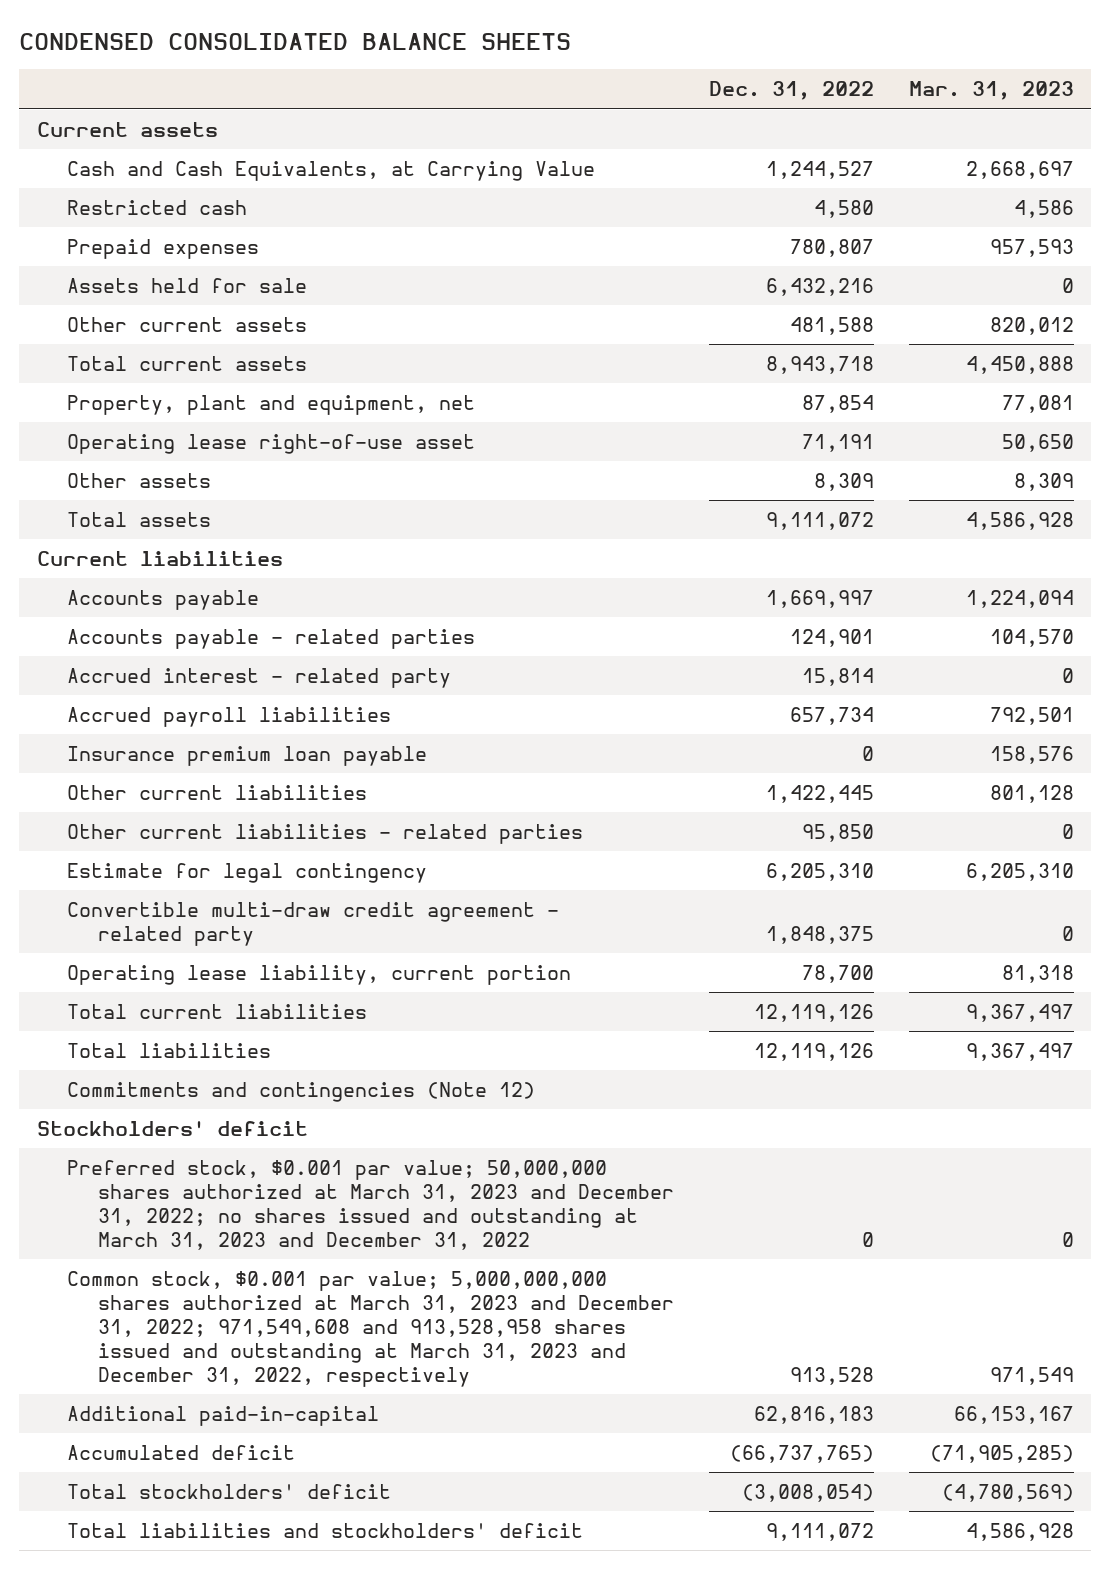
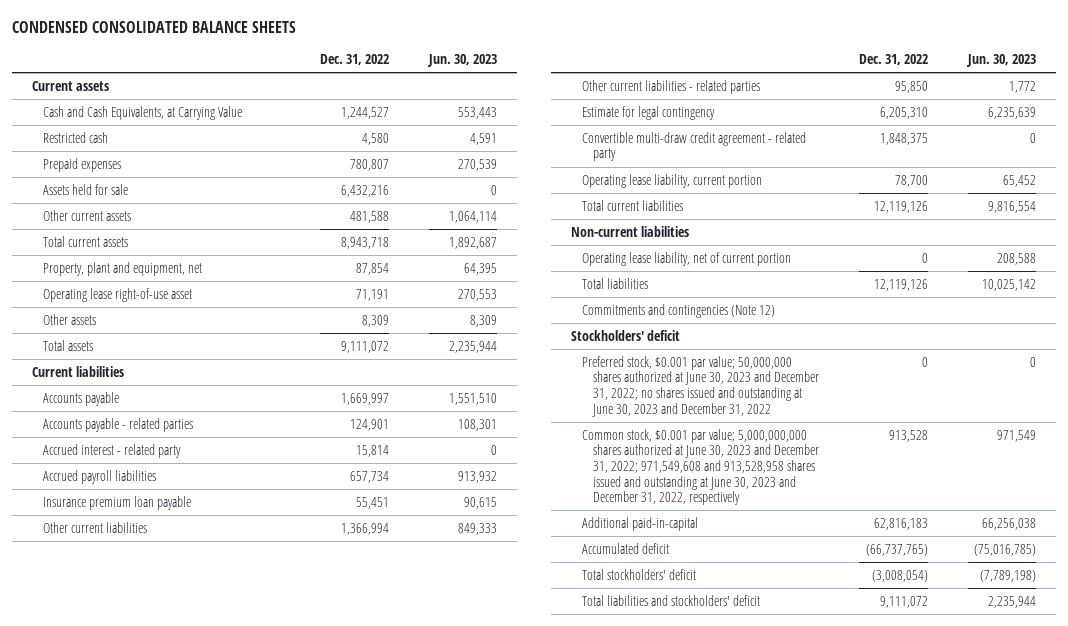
[908,81,1074,101] Mar. 31, 2023 -> none
none -> [427,54,498,68] Jun. 30, 2023
[861,746,874,762] 0 -> [356,496,390,509] 55,451
[765,785,874,804] 1,422,445 -> [341,522,390,535] 1,366,994
none -> [570,225,689,237] Non-current liabilities
none -> [581,251,791,266] Operating lease liability, net of current portion
[67,1160,674,1251] Preferred stock, $0.001 par value; 50,000,000 shares authorized at March 31, 2023 and December 31, 2022; no shares issued and outstanding at March 31, 2023 and December 31, 2022 -> [581,355,819,417] Preferred stock, $0.001 par value; 50,000,000 shares authorized at June 30, 2023 and December 31, 2022; no shares issued and outstanding at June 30, 2023 and December 31, 2022
[67,1271,674,1388] Common stock, $0.001 par value; 5,000,000,000 shares authorized at March 31, 2023 and December 31, 2022; 971,549,608 and 913,528,958 shares issued and outstanding at March 31, 2023 and December 31, 2022, respectively -> [581,428,819,506] Common stock, $0.001 par value; 5,000,000,000 shares authorized at June 30, 2023 and December 31, 2022; 971,549,608 and 913,528,958 shares issued and outstanding at June 30, 2023 and December 31, 2022, respectively

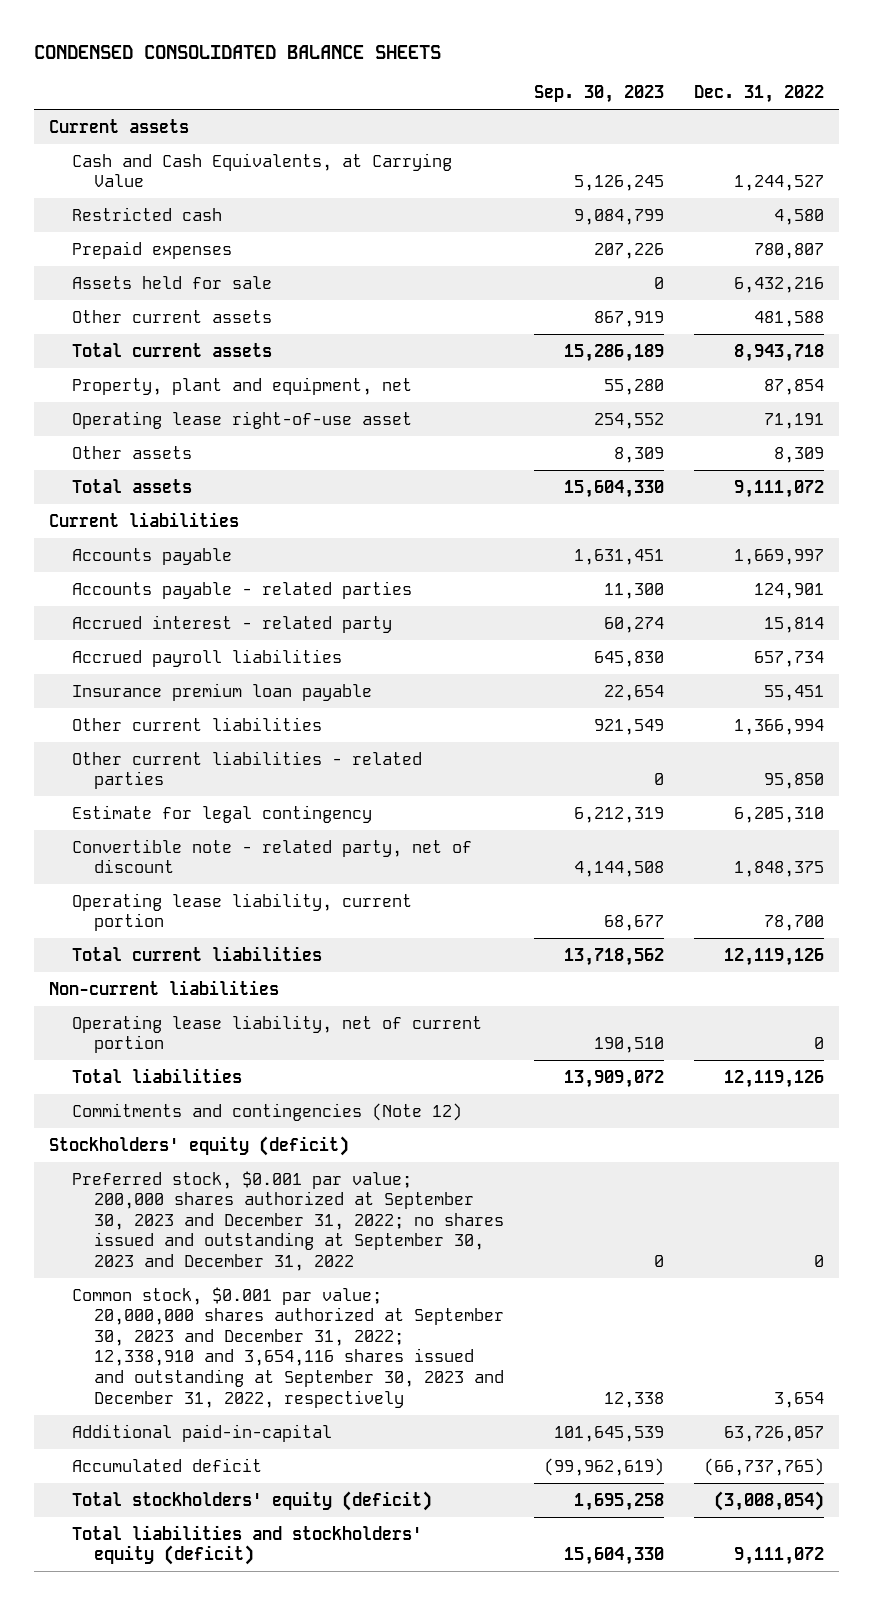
[427,54,498,68] Jun. 30, 2023 -> none
none -> [534,85,665,104] Sep. 30, 2023
[581,131,806,162] Convertible multi-draw credit agreement - related party -> [71,838,472,874] Convertible note - related party, net of discount
[570,329,680,341] Stockholders' deficit -> [48,1135,349,1156] Stockholders' equity (deficit)
[581,355,819,417] Preferred stock, $0.001 par value; 50,000,000 shares authorized at June 30, 2023 and December 31, 2022; no shares issued and outstanding at June 30, 2023 and December 31, 2022 -> [71,1170,505,1272] Preferred stock, $0.001 par value; 200,000 shares authorized at September 30, 2023 and December 31, 2022; no shares issued and outstanding at September 30, 2023 and December 31, 2022
[581,428,819,506] Common stock, $0.001 par value; 5,000,000,000 shares authorized at June 30, 2023 and December 31, 2022; 971,549,608 and 913,528,958 shares issued and outstanding at June 30, 2023 and December 31, 2022, respectively -> [71,1286,505,1408] Common stock, $0.001 par value; 20,000,000 shares authorized at September 30, 2023 and December 31, 2022; 12,338,910 and 3,654,116 shares issued and outstanding at September 30, 2023 and December 31, 2022, respectively
[888,429,928,442] 913,528 -> [774,1391,825,1408] 3,654
[873,517,928,530] 62,816,183 -> [724,1425,825,1442] 63,726,057
[581,568,696,580] Total stockholders' deficit -> [71,1490,432,1511] Total stockholders' equity (deficit)
[581,594,760,606] Total liabilities and stockholders' deficit -> [71,1524,422,1566] Total liabilities and stockholders' equity (deficit)

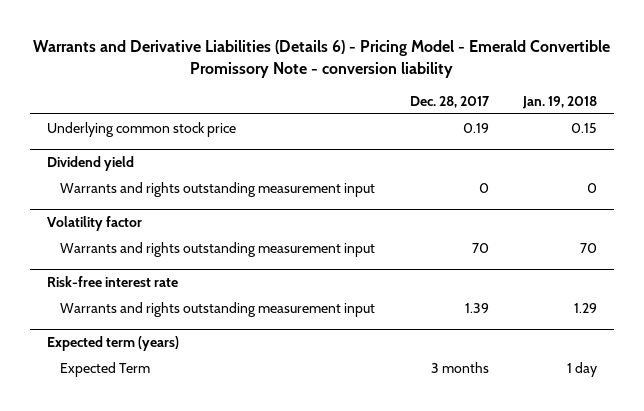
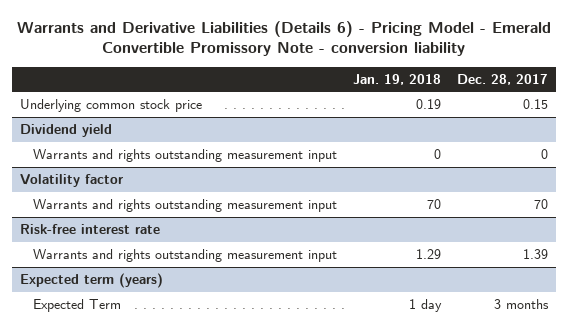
[462,122,489,133] 0.19 -> [522,99,548,110] 0.15
[571,122,598,133] 0.15 -> [415,99,441,110] 0.19

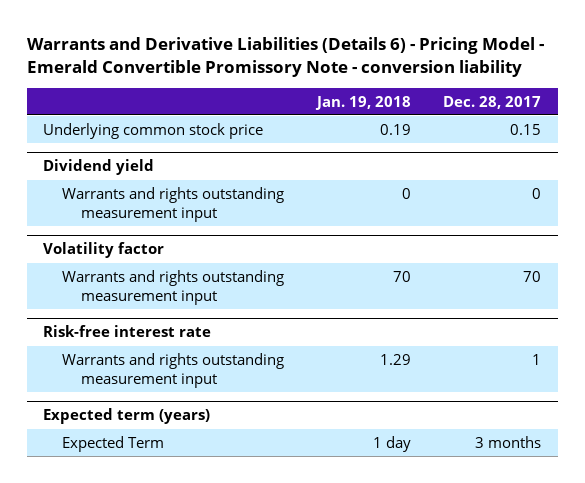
[522,249,548,260] 1.39 -> [532,353,542,365] 1

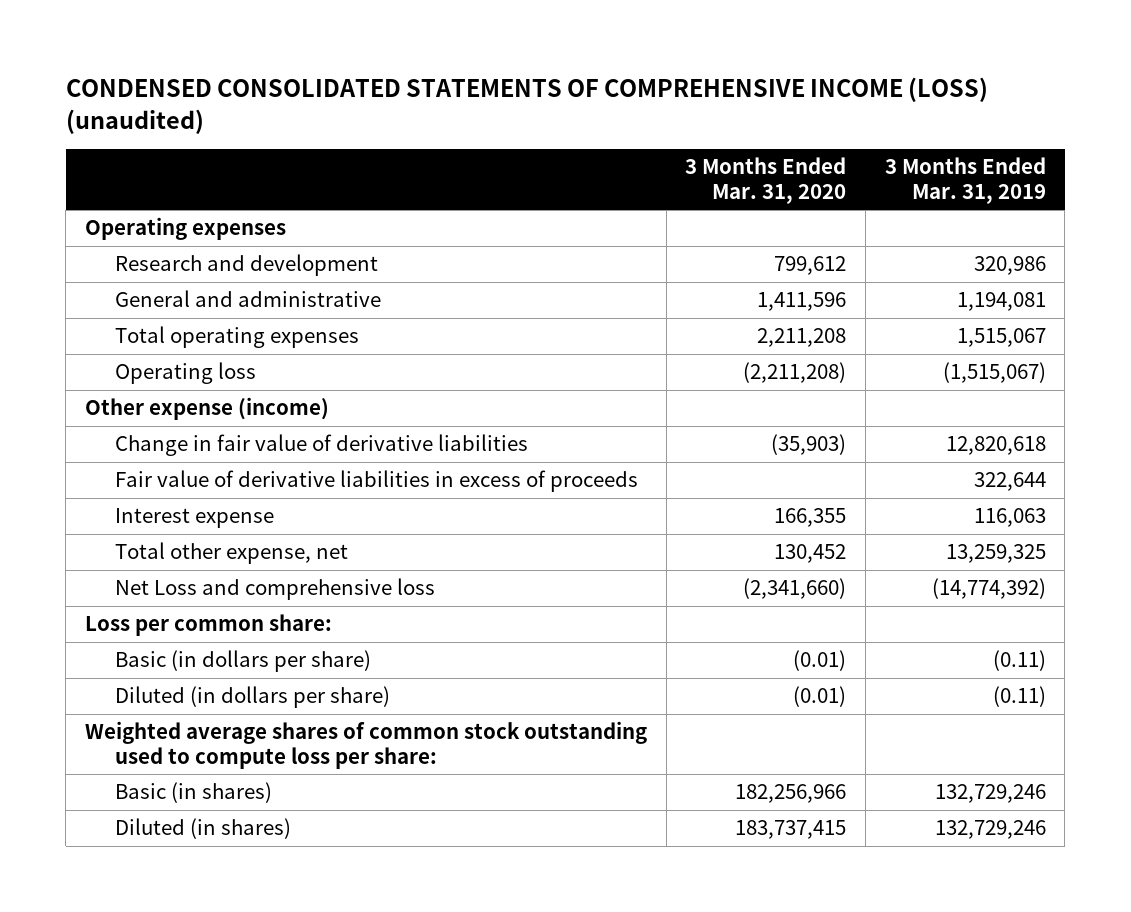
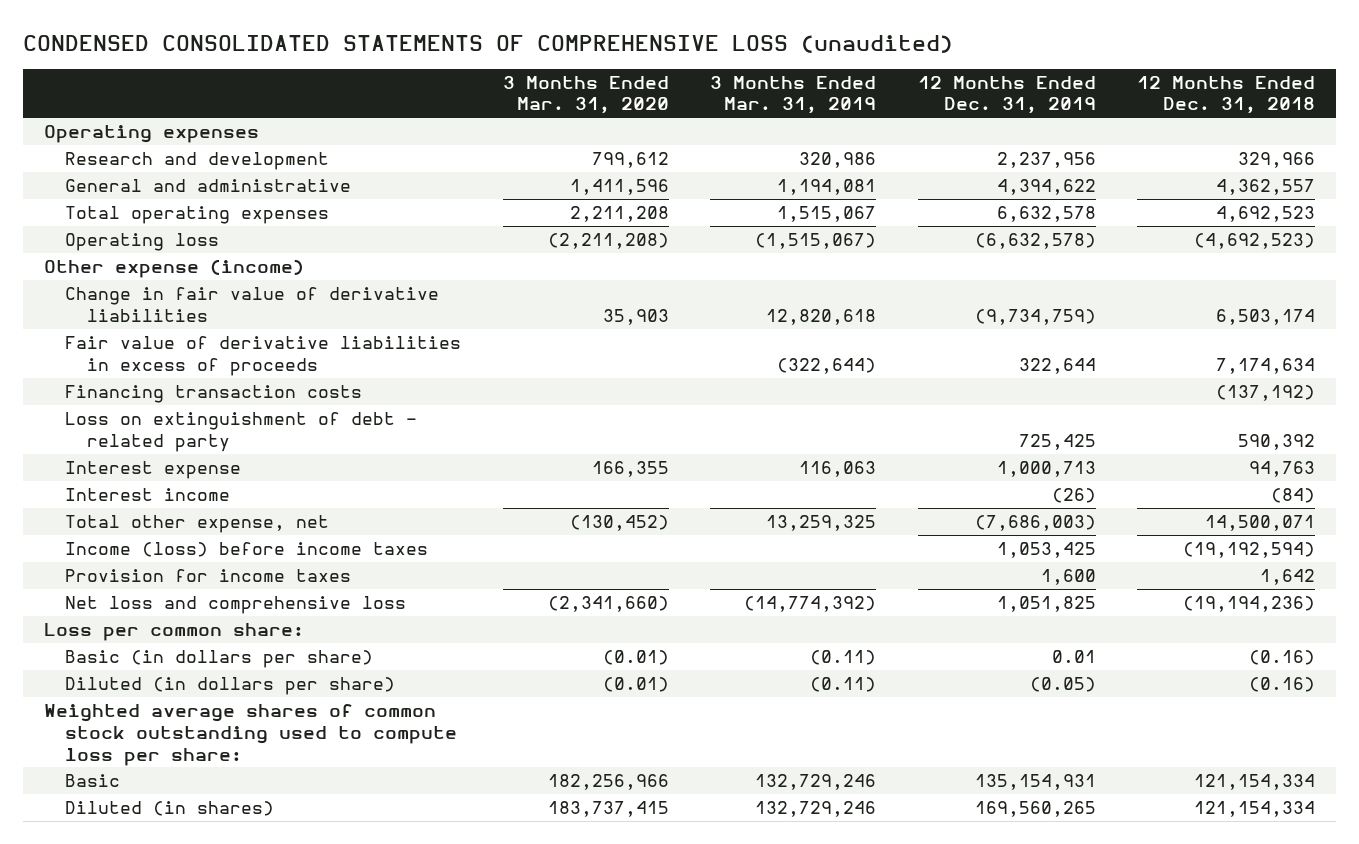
[65,77,988,134] CONDENSED CONSOLIDATED STATEMENTS OF COMPREHENSIVE INCOME (LOSS) (unaudited) -> [23,34,954,53] CONDENSED CONSOLIDATED STATEMENTS OF COMPREHENSIVE LOSS (unaudited)
none -> [917,75,1096,115] 12 Months Ended Dec. 31, 2019
none -> [1136,75,1315,115] 12 Months Ended Dec. 31, 2018
[771,434,847,456] (35,903) -> [602,308,669,325] 35,903
[973,472,1046,492] 322,644 -> [777,357,877,374] (322,644)
none -> [65,385,363,404] Financing transaction costs
none -> [65,412,418,452] Loss on extinguishment of debt - related party
none -> [65,488,231,502] Interest income
[774,544,847,564] 130,452 -> [569,515,669,532] (130,452)
none -> [65,542,429,558] Income (loss) before income taxes
none -> [65,569,352,583] Provision for income taxes
[114,578,435,601] Net Loss and comprehensive loss -> [65,596,407,615] Net loss and comprehensive loss
[114,782,272,804] Basic (in shares) -> [65,774,121,788] Basic

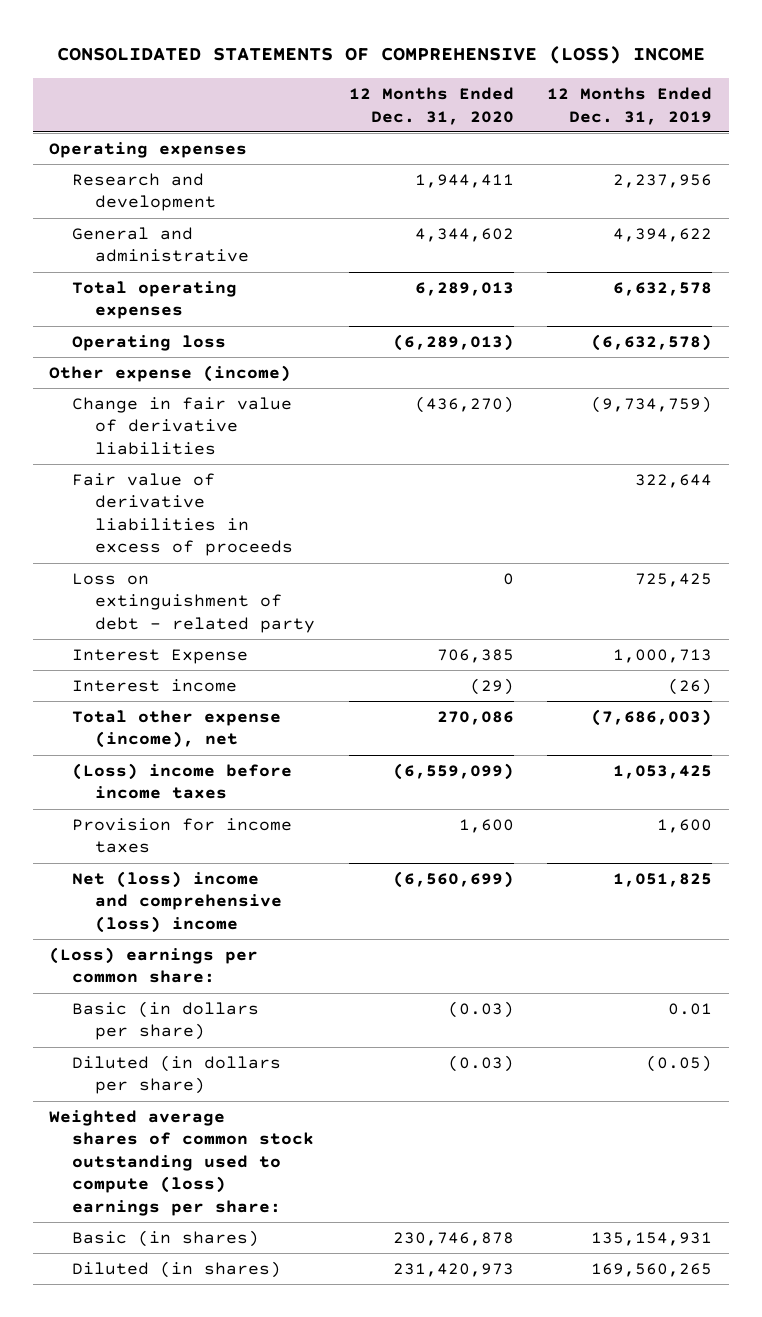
[23,34,954,53] CONDENSED CONSOLIDATED STATEMENTS OF COMPREHENSIVE LOSS (unaudited) -> [56,46,705,65] CONSOLIDATED STATEMENTS OF COMPREHENSIVE (LOSS) INCOME
[502,75,669,115] 3 Months Ended Mar. 31, 2020 -> none
[710,75,877,115] 3 Months Ended Mar. 31, 2019 -> none
[1136,75,1315,115] 12 Months Ended Dec. 31, 2018 -> none
none -> [348,87,514,125] 12 Months Ended Dec. 31, 2020
[65,385,363,404] Financing transaction costs -> none
[65,461,242,480] Interest expense -> [72,648,249,664] Interest Expense
[65,515,330,534] Total other expense, net -> [72,709,282,749] Total other expense (income), net
[65,542,429,558] Income (loss) before income taxes -> [72,762,293,800] (Loss) income before income taxes
[65,596,407,615] Net loss and comprehensive loss -> [72,870,282,933] Net (loss) income and comprehensive (loss) income
[43,623,304,642] Loss per common share: -> [49,946,259,984] (Loss) earnings per common share:
[43,704,458,766] Weighted average shares of common stock outstanding used to compute loss per share: -> [49,1109,315,1216] Weighted average shares of common stock outstanding used to compute (loss) earnings per share:
[65,774,121,788] Basic -> [72,1229,260,1247] Basic (in shares)

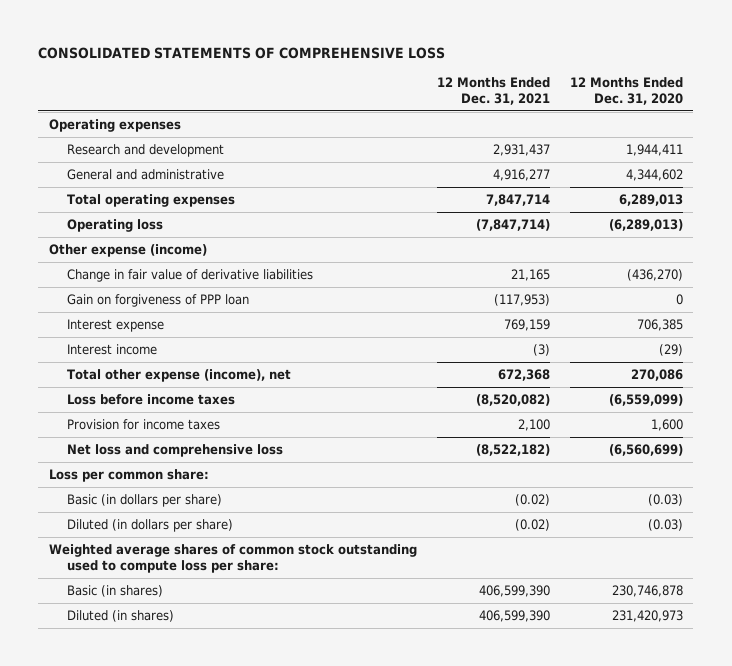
[56,46,705,65] CONSOLIDATED STATEMENTS OF COMPREHENSIVE (LOSS) INCOME -> [38,46,446,59] CONSOLIDATED STATEMENTS OF COMPREHENSIVE LOSS
[547,87,713,125] 12 Months Ended Dec. 31, 2019 -> none
none -> [436,77,550,105] 12 Months Ended Dec. 31, 2021
[72,472,293,557] Fair value of derivative liabilities in excess of proceeds -> none
[72,572,315,633] Loss on extinguishment of debt - related party -> [67,294,250,308] Gain on forgiveness of PPP loan
[72,648,249,664] Interest Expense -> [67,319,165,333] Interest expense
[72,762,293,800] (Loss) income before income taxes -> [67,394,236,406] Loss before income taxes
[72,870,282,933] Net (loss) income and comprehensive (loss) income -> [67,444,284,458] Net loss and comprehensive loss
[49,946,259,984] (Loss) earnings per common share: -> [48,469,209,483] Loss per common share:
[49,1109,315,1216] Weighted average shares of common stock outstanding used to compute (loss) earnings per share: -> [48,544,417,573] Weighted average shares of common stock outstanding used to compute loss per share:

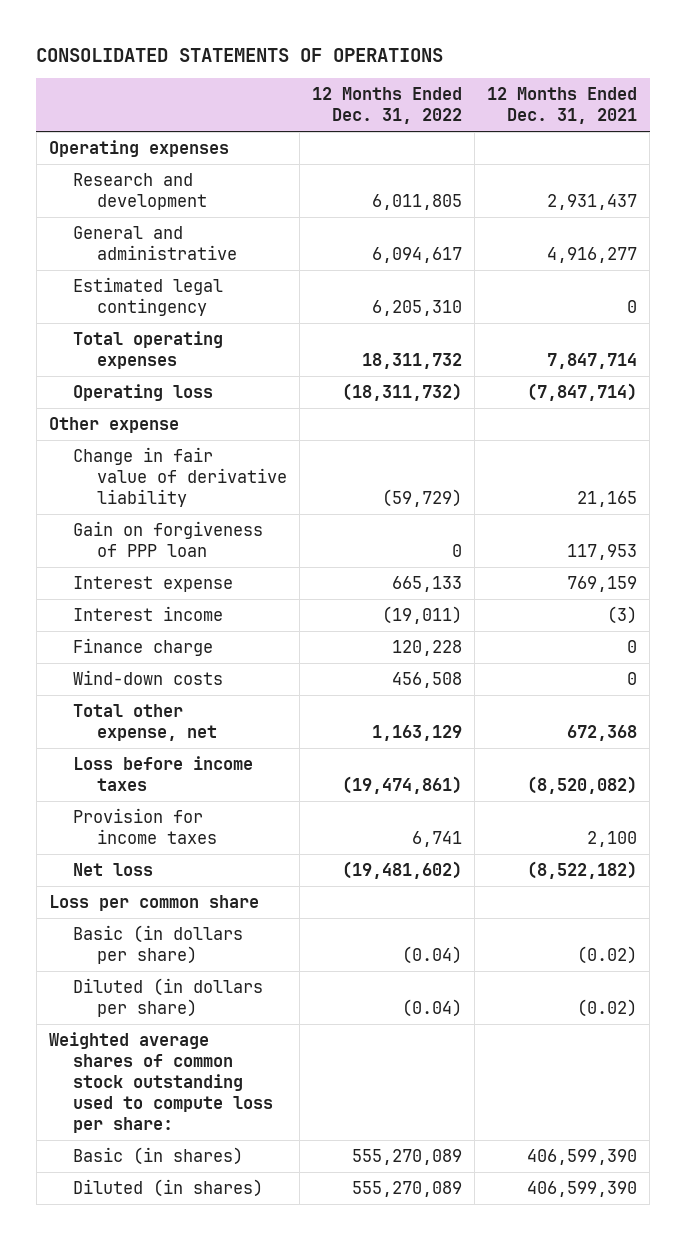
[38,46,446,59] CONSOLIDATED STATEMENTS OF COMPREHENSIVE LOSS -> [36,47,444,62] CONSOLIDATED STATEMENTS OF OPERATIONS
[570,77,684,105] 12 Months Ended Dec. 31, 2020 -> none
none -> [312,87,463,125] 12 Months Ended Dec. 31, 2022
none -> [72,277,223,317] Estimated legal contingency
[48,244,207,258] Other expense (income) -> [48,417,179,434] Other expense
[67,269,314,283] Change in fair value of derivative liabilities -> [72,447,287,507] Change in fair value of derivative liability
[493,294,550,307] (117,953) -> [567,544,638,561] 117,953
none -> [72,638,213,657] Finance charge
none -> [72,670,223,686] Wind-down costs
[67,369,292,383] Total other expense (income), net -> [72,704,217,742] Total other expense, net
[67,444,284,458] Net loss and comprehensive loss -> [72,863,153,877] Net loss
[48,469,209,483] Loss per common share: -> [48,895,259,912] Loss per common share

